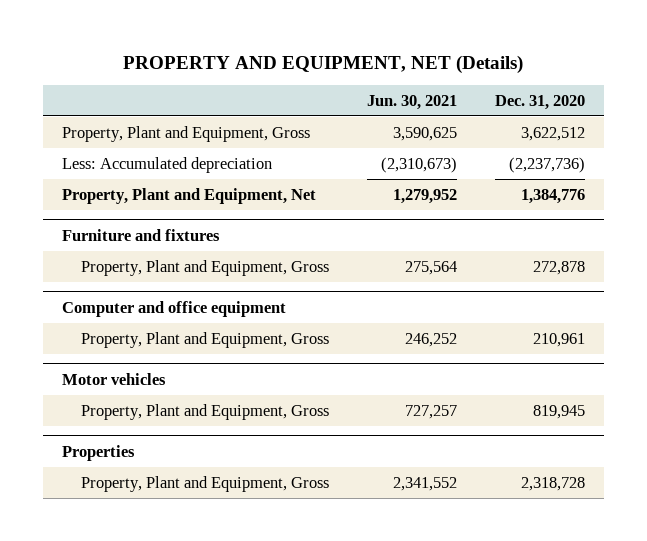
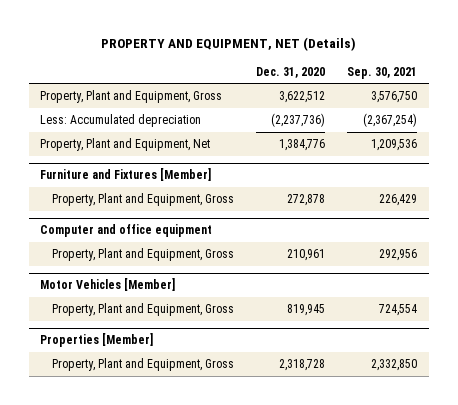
[366,94,457,110] Jun. 30, 2021 -> none
none -> [347,66,418,79] Sep. 30, 2021
[62,228,221,241] Furniture and fixtures -> [40,168,212,182] Furniture and Fixtures [Member]
[62,372,167,385] Motor vehicles -> [40,278,176,292] Motor Vehicles [Member]
[62,444,136,461] Properties -> [40,333,154,348] Properties [Member]

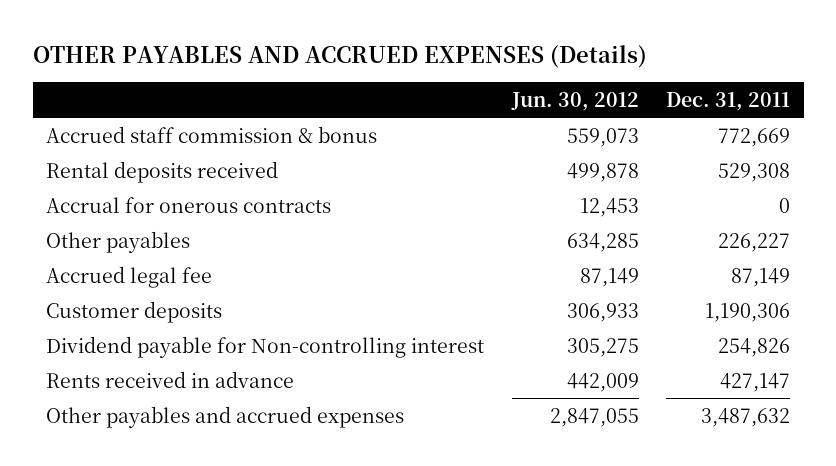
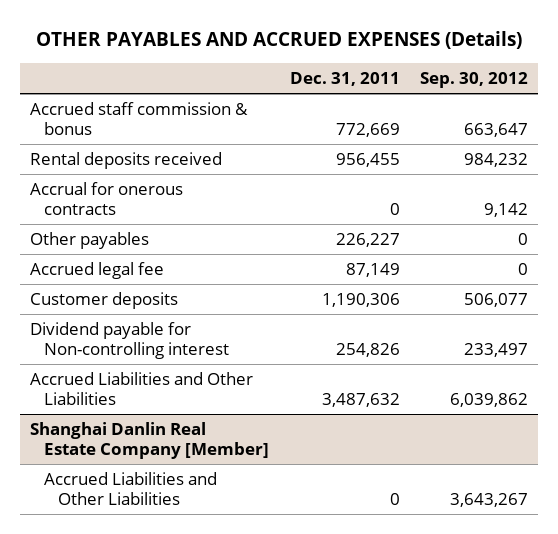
[510,91,639,111] Jun. 30, 2012 -> none
none -> [419,71,528,88] Sep. 30, 2012
[718,162,791,182] 529,308 -> [335,152,400,167] 956,455
[46,370,295,388] Rents received in advance -> none
[46,405,405,428] Other payables and accrued expenses -> [30,371,254,405] Accrued Liabilities and Other Liabilities
none -> [30,421,270,459] Shanghai Danlin Real Estate Company [Member]
none -> [44,471,218,505] Accrued Liabilities and Other Liabilities

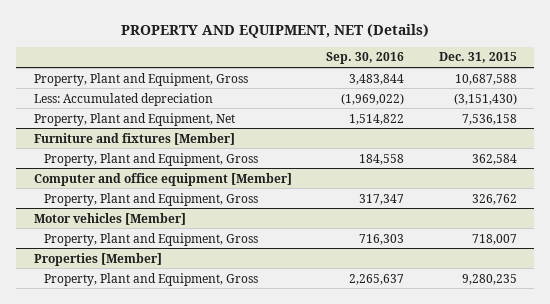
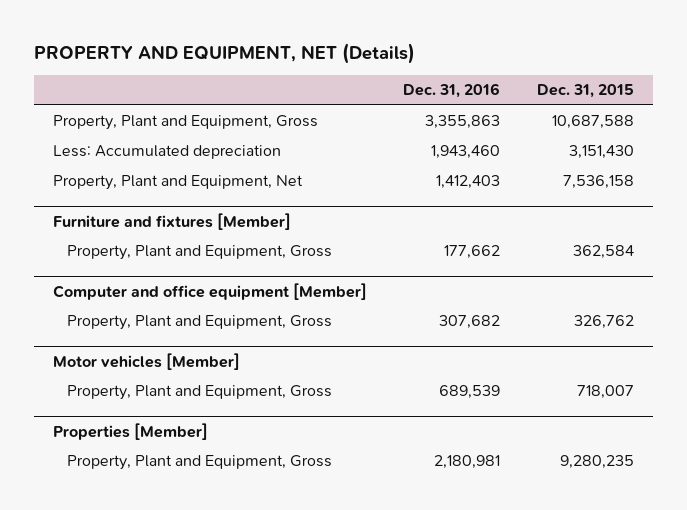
[326,52,405,65] Sep. 30, 2016 -> none
none -> [403,83,501,99] Dec. 31, 2016
[453,92,517,105] (3,151,430) -> [569,145,635,160] 3,151,430

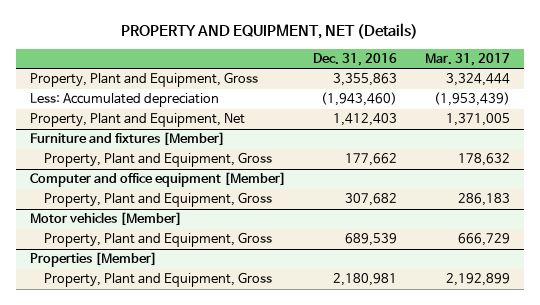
[537,84,635,99] Dec. 31, 2015 -> none
none -> [424,53,510,67] Mar. 31, 2017
[431,145,501,160] 1,943,460 -> [321,92,398,107] (1,943,460)

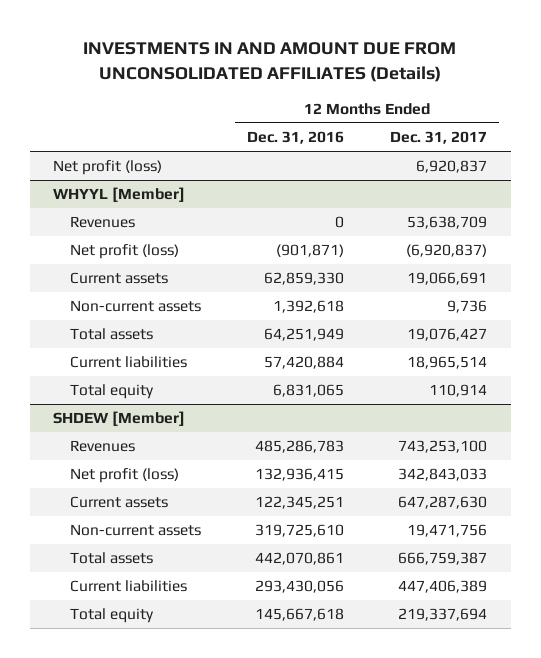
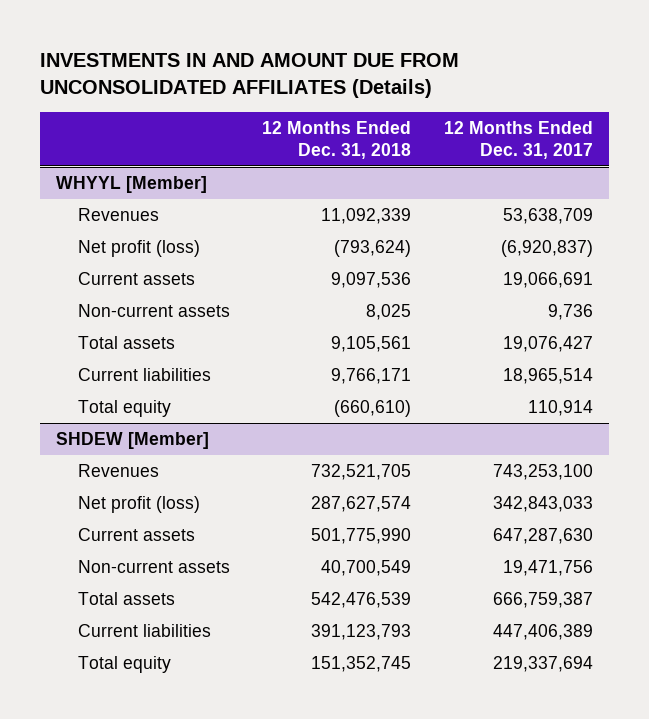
[246,131,344,145] Dec. 31, 2016 -> none
none -> [262,120,412,159] 12 Months Ended Dec. 31, 2018
[53,160,163,176] Net profit (loss) -> none

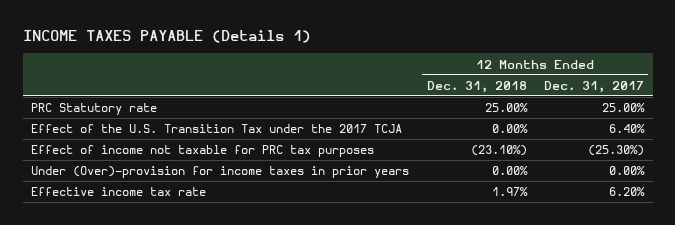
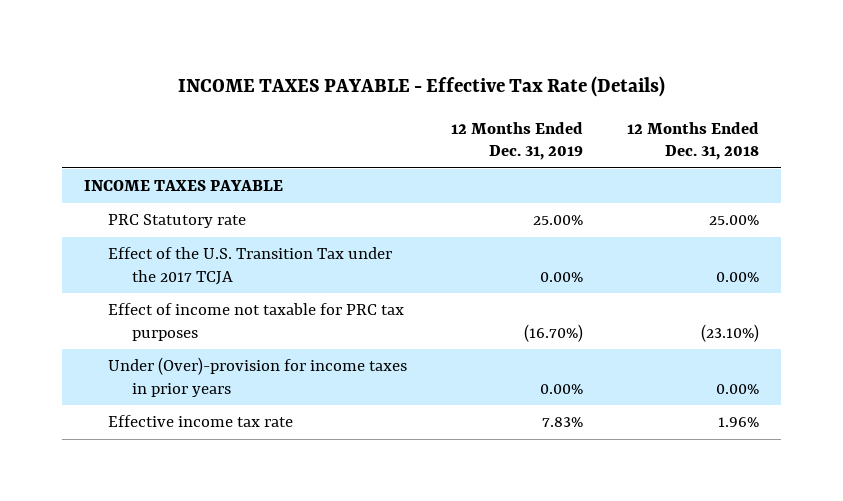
[22,30,311,44] INCOME TAXES PAYABLE (Details 1) -> [177,76,665,98] INCOME TAXES PAYABLE - Effective Tax Rate (Details)
[544,80,645,93] Dec. 31, 2017 -> none
none -> [450,121,583,161] 12 Months Ended Dec. 31, 2019
none -> [84,180,284,192] INCOME TAXES PAYABLE
[491,187,528,197] 1.97% -> [717,417,759,428] 1.96%

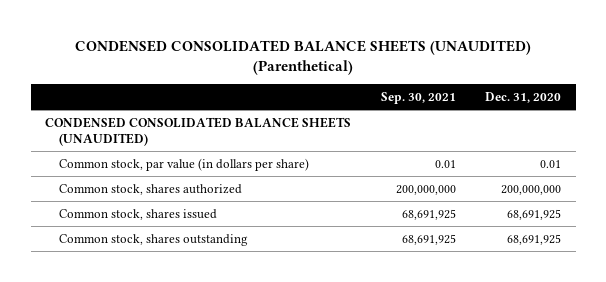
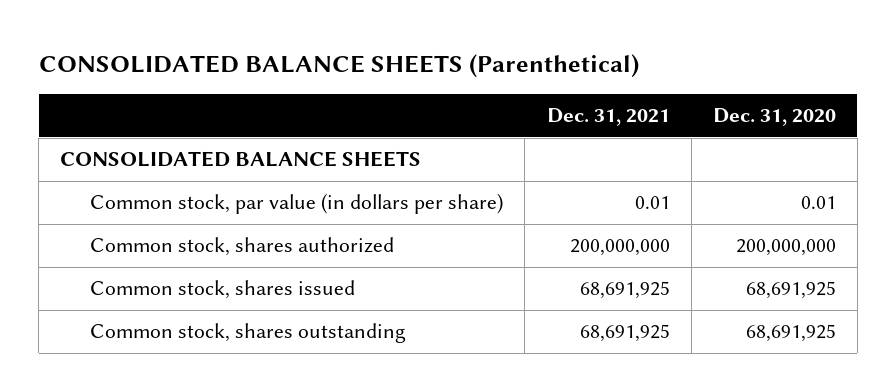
[75,39,532,76] CONDENSED CONSOLIDATED BALANCE SHEETS (UNAUDITED) (Parenthetical) -> [38,54,639,79] CONSOLIDATED BALANCE SHEETS (Parenthetical)
[380,91,456,104] Sep. 30, 2021 -> none
none -> [546,108,670,127] Dec. 31, 2021
[45,116,352,146] CONDENSED CONSOLIDATED BALANCE SHEETS (UNAUDITED) -> [60,151,422,168] CONSOLIDATED BALANCE SHEETS

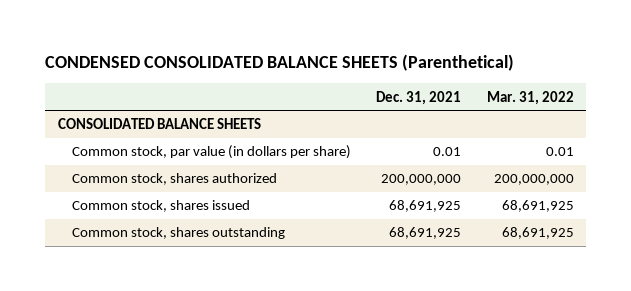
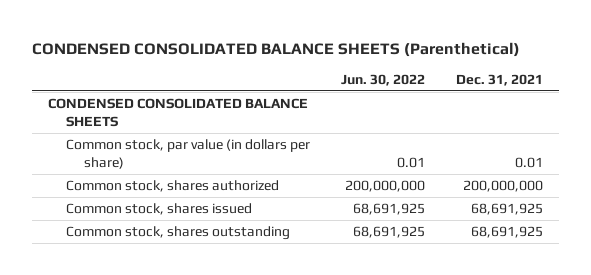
[486,90,574,105] Mar. 31, 2022 -> none
none -> [341,73,426,86] Jun. 30, 2022
[57,118,261,130] CONSOLIDATED BALANCE SHEETS -> [47,97,308,127] CONDENSED CONSOLIDATED BALANCE SHEETS

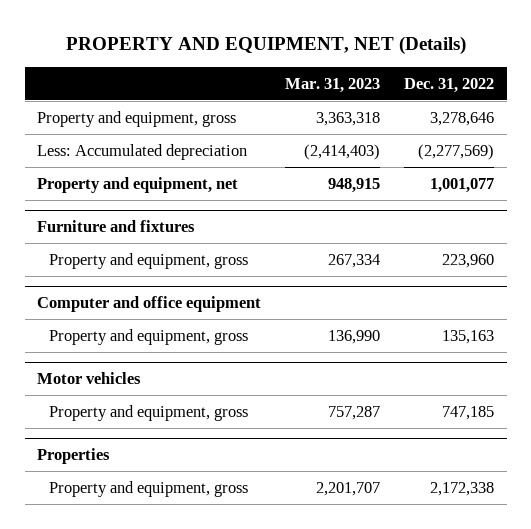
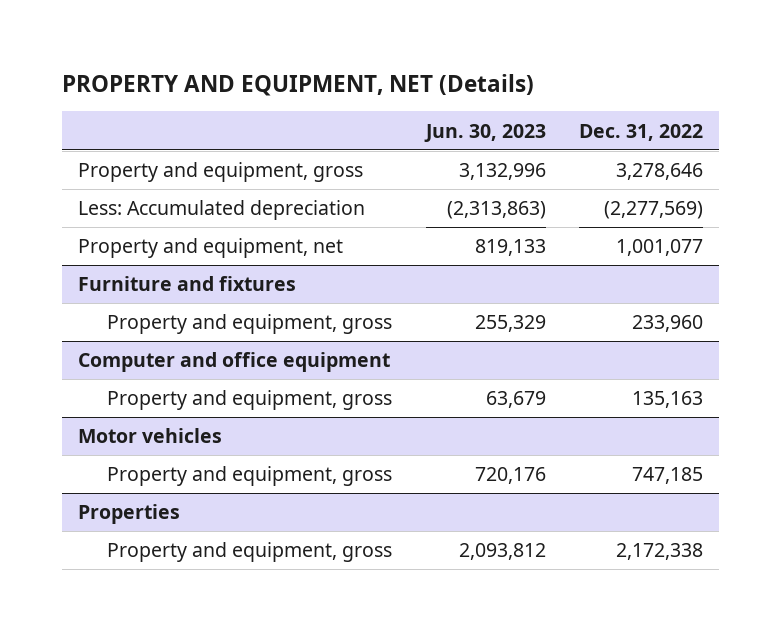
[285,78,381,94] Mar. 31, 2023 -> none
none -> [423,123,546,142] Jun. 30, 2023
[442,253,495,268] 223,960 -> [631,315,703,333] 233,960

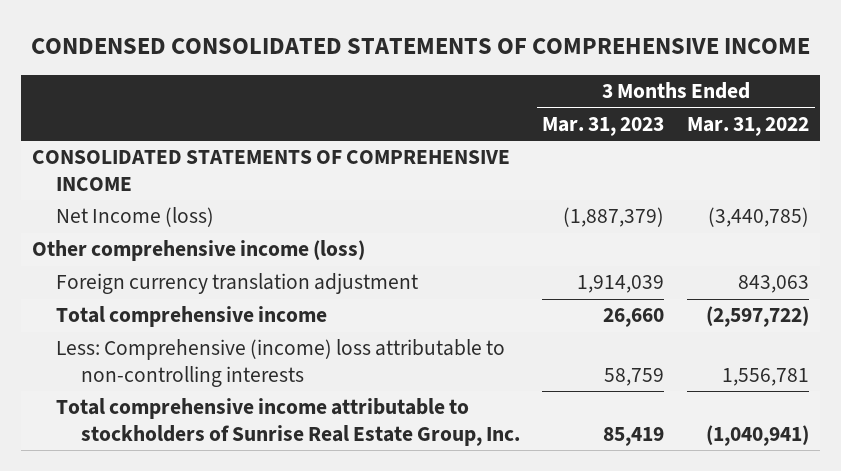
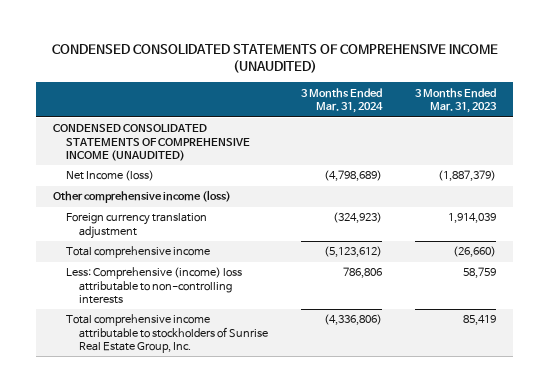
[30,37,810,54] CONDENSED CONSOLIDATED STATEMENTS OF COMPREHENSIVE INCOME -> [51,43,498,74] CONDENSED CONSOLIDATED STATEMENTS OF COMPREHENSIVE INCOME (UNAUDITED)
[687,116,810,136] Mar. 31, 2022 -> none
none -> [301,87,384,114] 3 Months Ended Mar. 31, 2024
[32,150,511,192] CONSOLIDATED STATEMENTS OF COMPREHENSIVE INCOME -> [52,124,251,162] CONDENSED CONSOLIDATED STATEMENTS OF COMPREHENSIVE INCOME (UNAUDITED)
[603,308,665,328] 26,660 -> [453,246,497,258] (26,660)

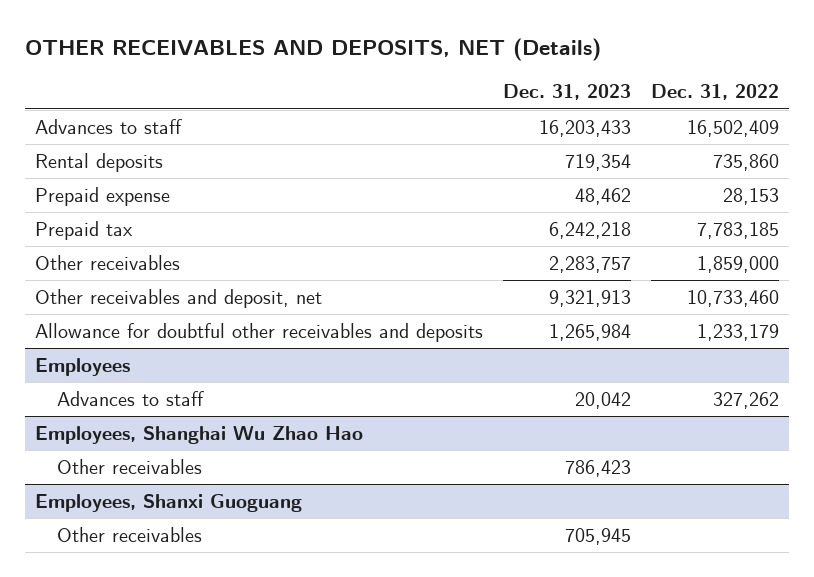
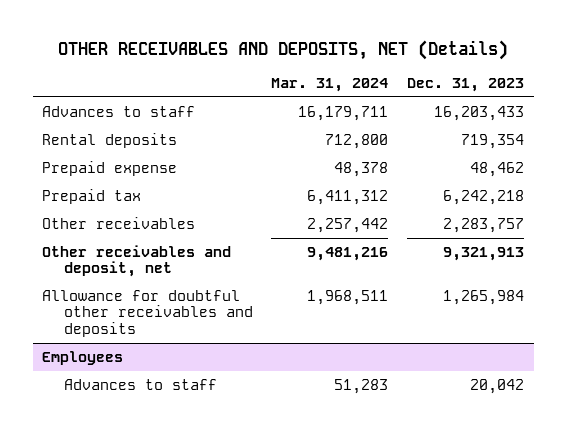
[650,84,779,101] Dec. 31, 2022 -> none
none -> [271,77,389,92] Mar. 31, 2024
[35,425,364,444] Employees, Shanghai Wu Zhao Hao -> none
[56,458,202,474] Other receivables -> none
[35,493,303,512] Employees, Shanxi Guoguang -> none
[56,526,202,542] Other receivables -> none

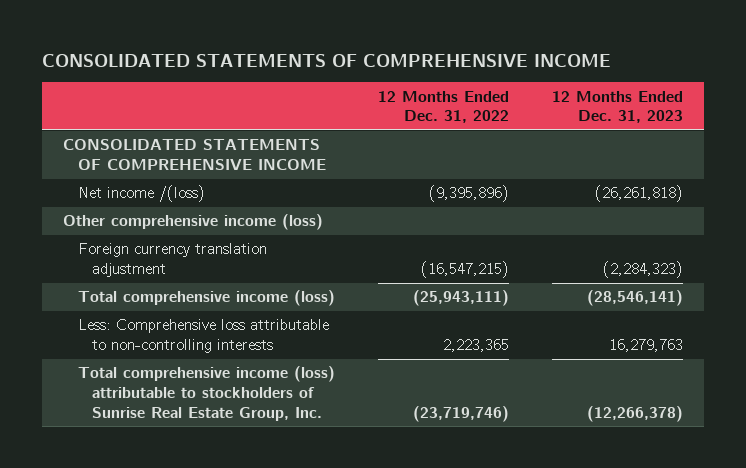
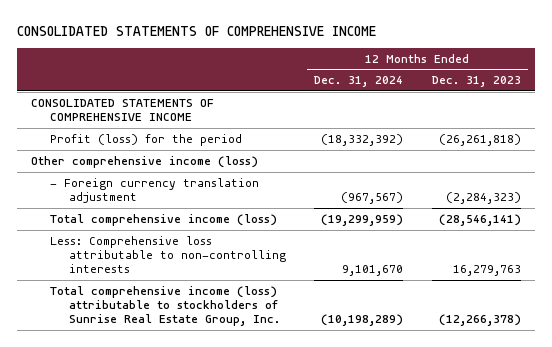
[377,90,509,124] 12 Months Ended Dec. 31, 2022 -> none
none -> [314,76,404,88] Dec. 31, 2024
[77,185,205,203] Net income /(loss) -> [50,133,243,146] Profit (loss) for the period
[77,243,267,278] Foreign currency translation adjustment -> [50,177,260,204] - Foreign currency translation adjustment

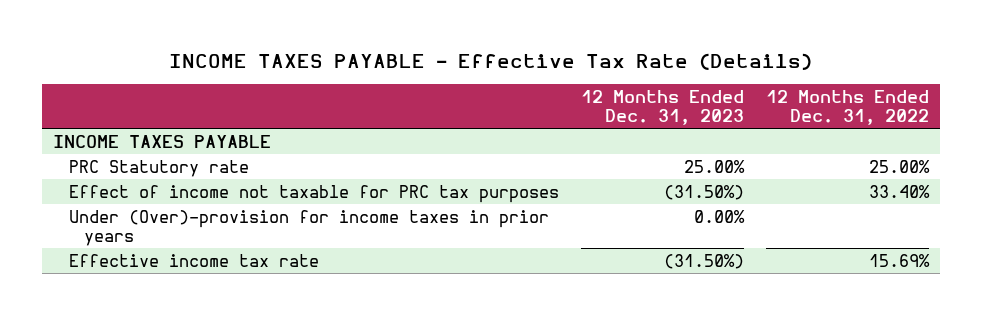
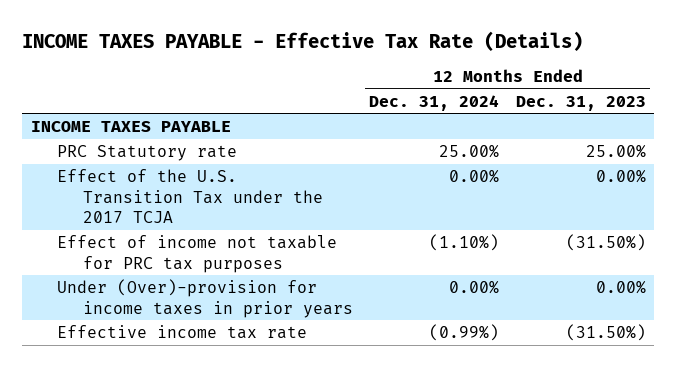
[765,89,929,125] 12 Months Ended Dec. 31, 2022 -> none
none -> [369,94,500,111] Dec. 31, 2024
none -> [56,169,323,224] Effect of the U.S. Transition Tax under the 2017 TCJA

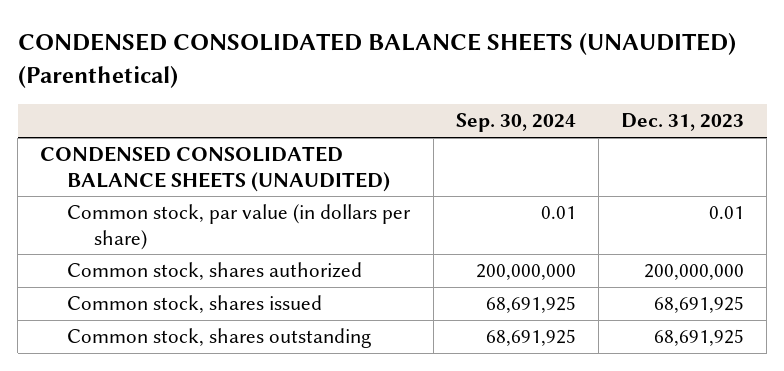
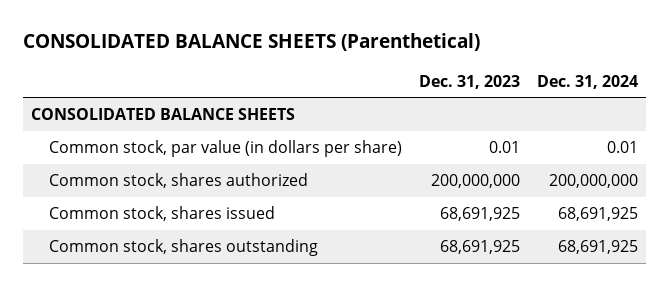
[17,33,736,89] CONDENSED CONSOLIDATED BALANCE SHEETS (UNAUDITED) (Parenthetical) -> [23,33,481,52] CONSOLIDATED BALANCE SHEETS (Parenthetical)
[455,113,576,133] Sep. 30, 2024 -> none
none -> [536,74,638,89] Dec. 31, 2024
[40,146,391,192] CONDENSED CONSOLIDATED BALANCE SHEETS (UNAUDITED) -> [31,108,296,121] CONSOLIDATED BALANCE SHEETS

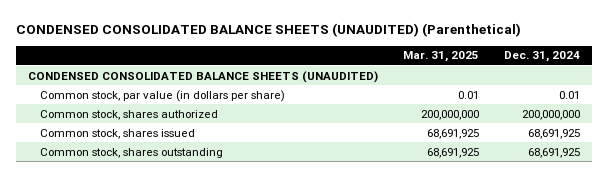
[23,33,481,52] CONSOLIDATED BALANCE SHEETS (Parenthetical) -> [15,22,521,37] CONDENSED CONSOLIDATED BALANCE SHEETS (UNAUDITED) (Parenthetical)
[419,74,521,89] Dec. 31, 2023 -> none
none -> [403,51,480,63] Mar. 31, 2025
[31,108,296,121] CONSOLIDATED BALANCE SHEETS -> [28,70,379,83] CONDENSED CONSOLIDATED BALANCE SHEETS (UNAUDITED)

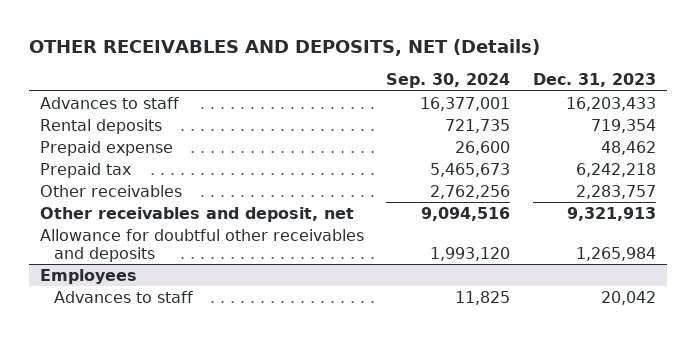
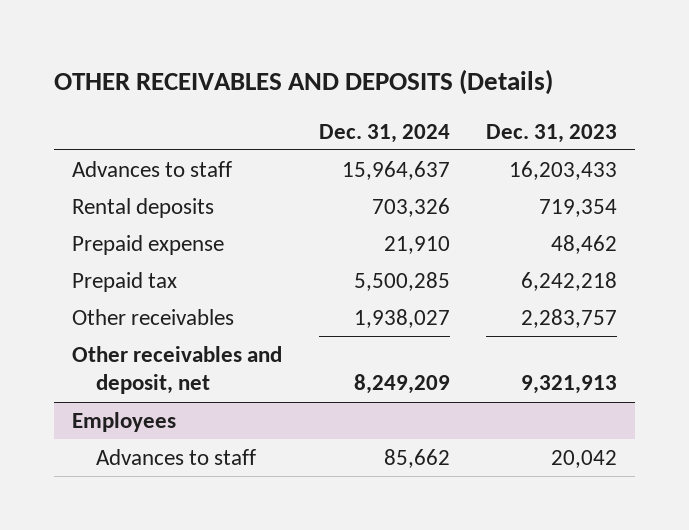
[28,38,540,56] OTHER RECEIVABLES AND DEPOSITS, NET (Details) -> [54,68,554,95] OTHER RECEIVABLES AND DEPOSITS (Details)
[386,73,511,89] Sep. 30, 2024 -> none
none -> [318,123,450,143] Dec. 31, 2024
[39,228,364,262] Allowance for doubtful other receivables and deposits -> none

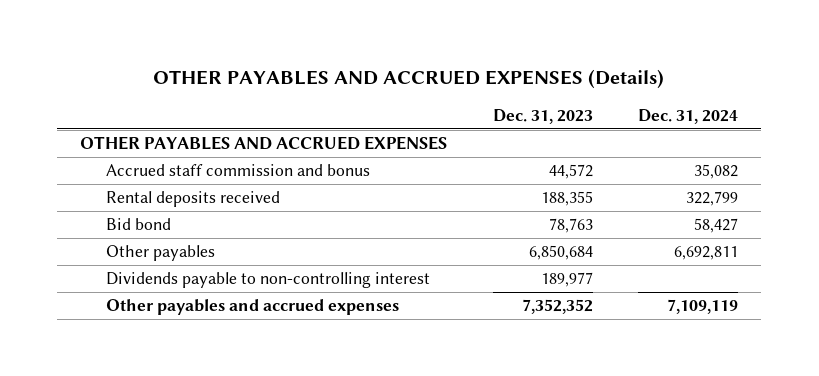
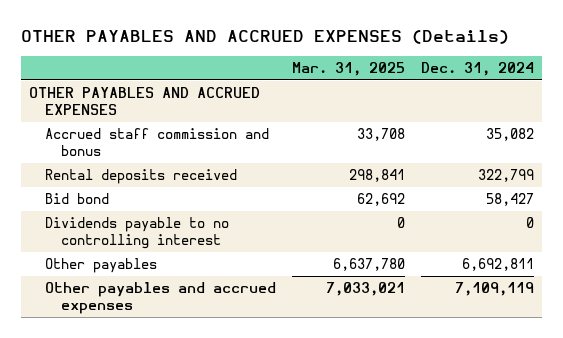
[492,108,593,124] Dec. 31, 2023 -> none
none -> [292,61,406,76] Mar. 31, 2025
none -> [44,217,229,250] Dividends payable to no controlling interest
[105,272,430,289] Dividends payable to non-controlling interest -> none

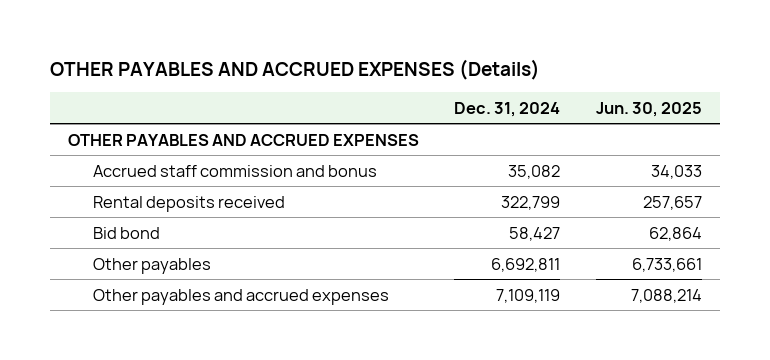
[292,61,406,76] Mar. 31, 2025 -> none
none -> [596,101,703,117] Jun. 30, 2025
[44,217,229,250] Dividends payable to no controlling interest -> none

